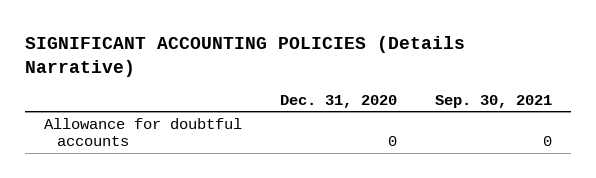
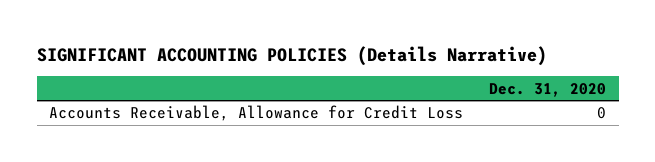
[435,94,553,108] Sep. 30, 2021 -> none
[43,117,242,147] Allowance for doubtful accounts -> [49,105,464,122] Accounts Receivable, Allowance for Credit Loss

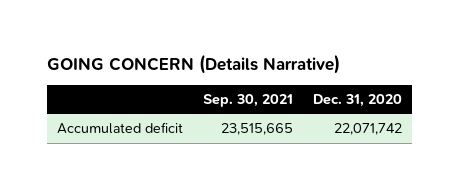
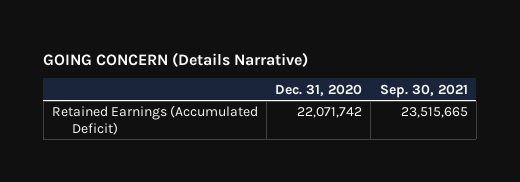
[57,122,184,135] Accumulated deficit -> [51,105,258,135] Retained Earnings (Accumulated Deficit)

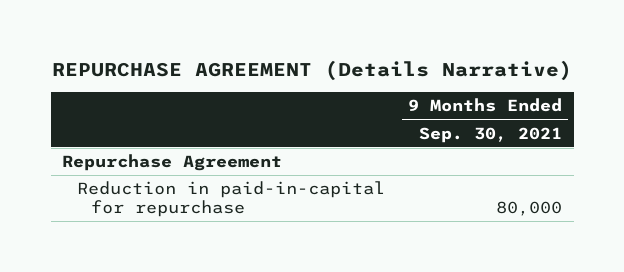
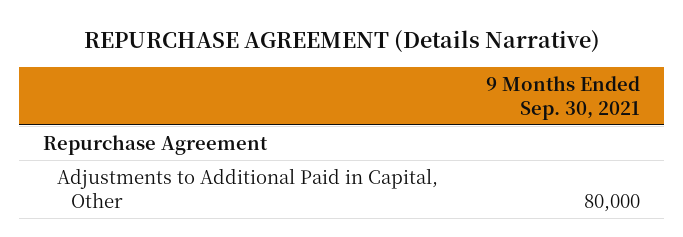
[76,181,385,217] Reduction in paid-in-capital for repurchase -> [57,167,439,208] Adjustments to Additional Paid in Capital, Other

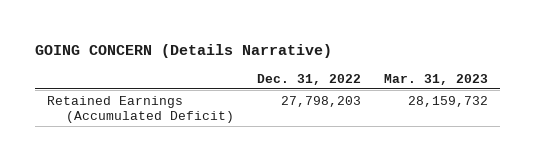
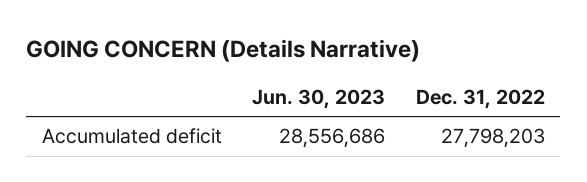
[384,73,489,85] Mar. 31, 2023 -> none
none -> [252,88,386,109] Jun. 30, 2023
[46,95,234,124] Retained Earnings (Accumulated Deficit) -> [41,128,222,145] Accumulated deficit

